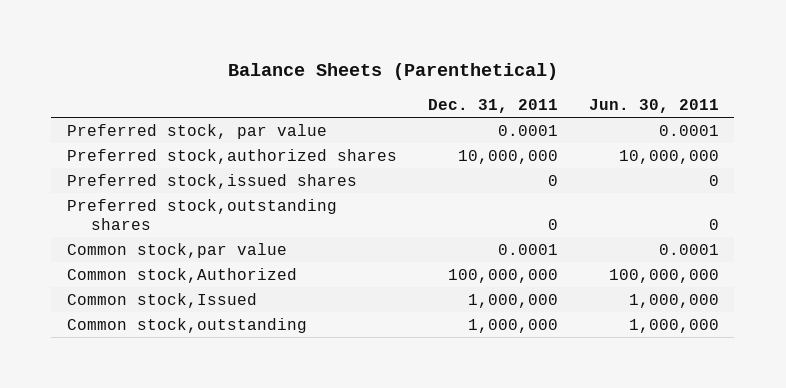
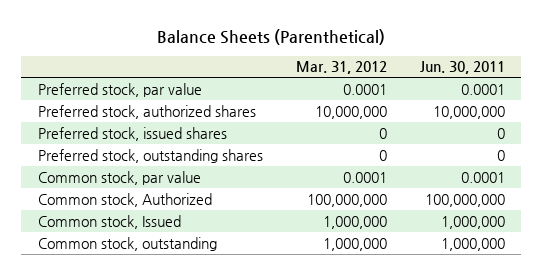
[427,98,558,113] Dec. 31, 2011 -> none
none -> [295,61,387,75] Mar. 31, 2012
[66,148,397,164] Preferred stock,authorized shares -> [37,104,256,119] Preferred stock, authorized shares
[66,173,357,189] Preferred stock,issued shares -> [37,126,227,141] Preferred stock, issued shares
[66,198,337,230] Preferred stock,outstanding shares -> [37,148,263,163] Preferred stock, outstanding shares
[66,242,287,258] Common stock,par value -> [37,170,201,185] Common stock, par value
[66,267,297,283] Common stock,Authorized -> [37,192,212,207] Common stock, Authorized
[66,292,257,308] Common stock,Issued -> [37,214,181,229] Common stock, Issued
[66,317,307,333] Common stock,outstanding -> [37,236,217,251] Common stock, outstanding

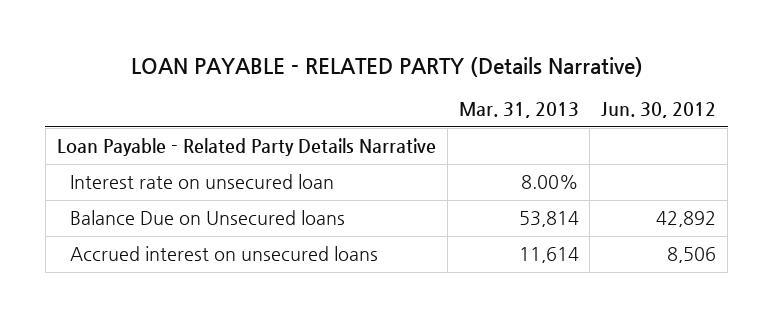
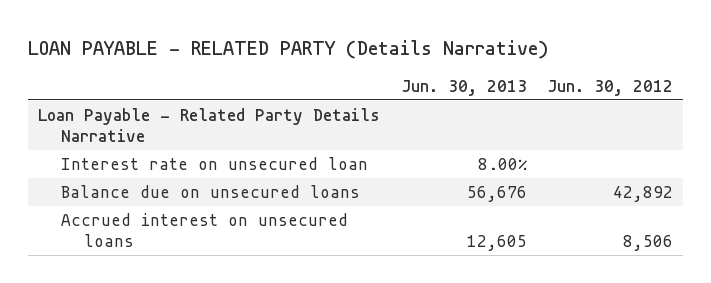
[458,102,579,119] Mar. 31, 2013 -> none
none -> [400,79,527,96] Jun. 30, 2013
[69,210,345,226] Balance Due on Unsecured loans -> [61,184,361,198] Balance due on unsecured loans

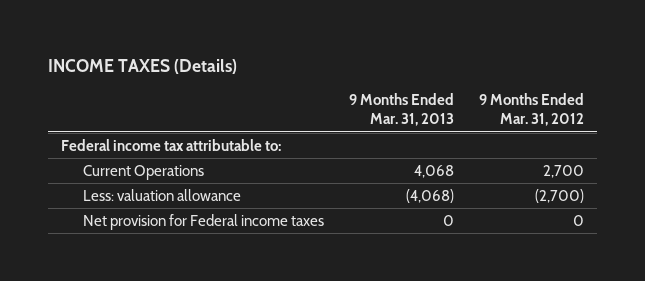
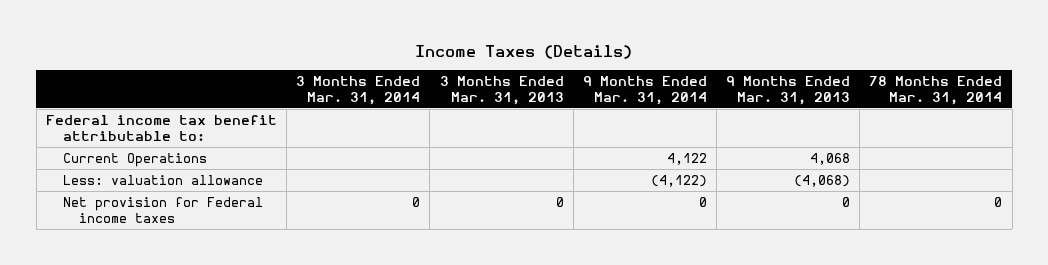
[48,58,238,74] INCOME TAXES (Details) -> [415,44,633,59] Income Taxes (Details)
[479,93,585,127] 9 Months Ended Mar. 31, 2012 -> none
none -> [296,75,421,105] 3 Months Ended Mar. 31, 2014
none -> [439,75,564,105] 3 Months Ended Mar. 31, 2013
none -> [582,75,707,105] 9 Months Ended Mar. 31, 2014
none -> [869,75,1003,105] 78 Months Ended Mar. 31, 2014
[60,139,281,152] Federal income tax attributable to: -> [45,115,277,142] Federal income tax benefit attributable to:

